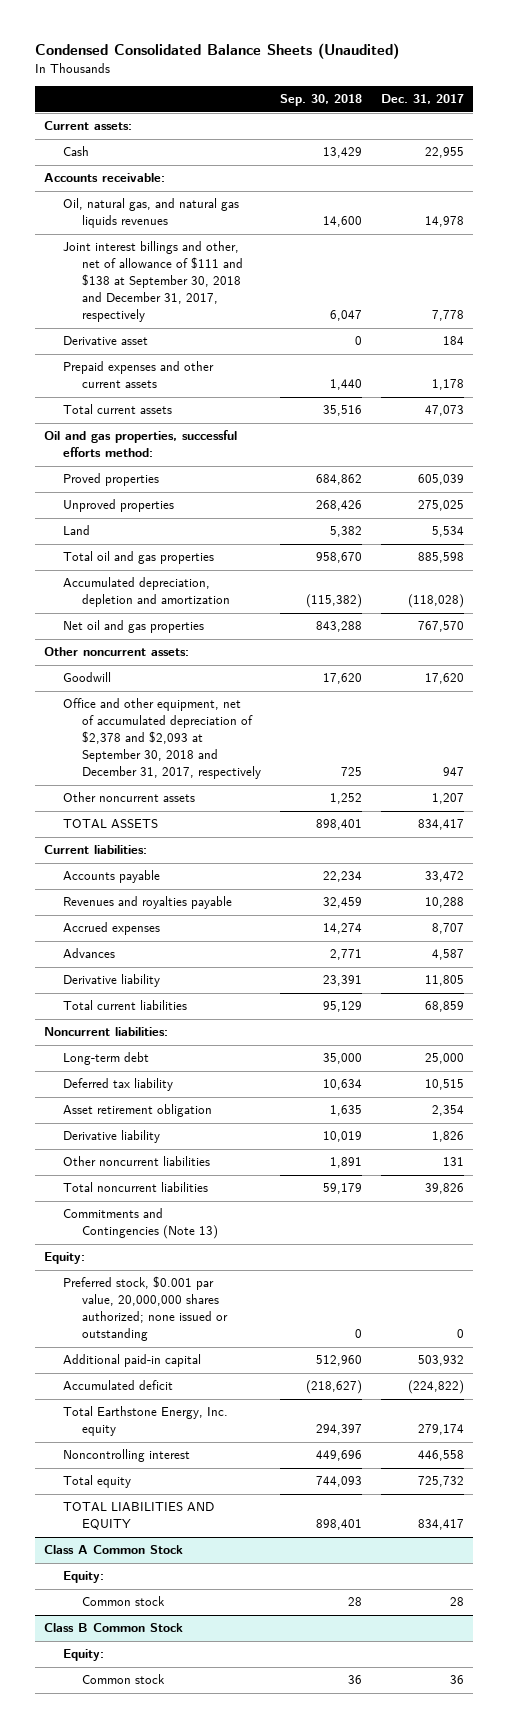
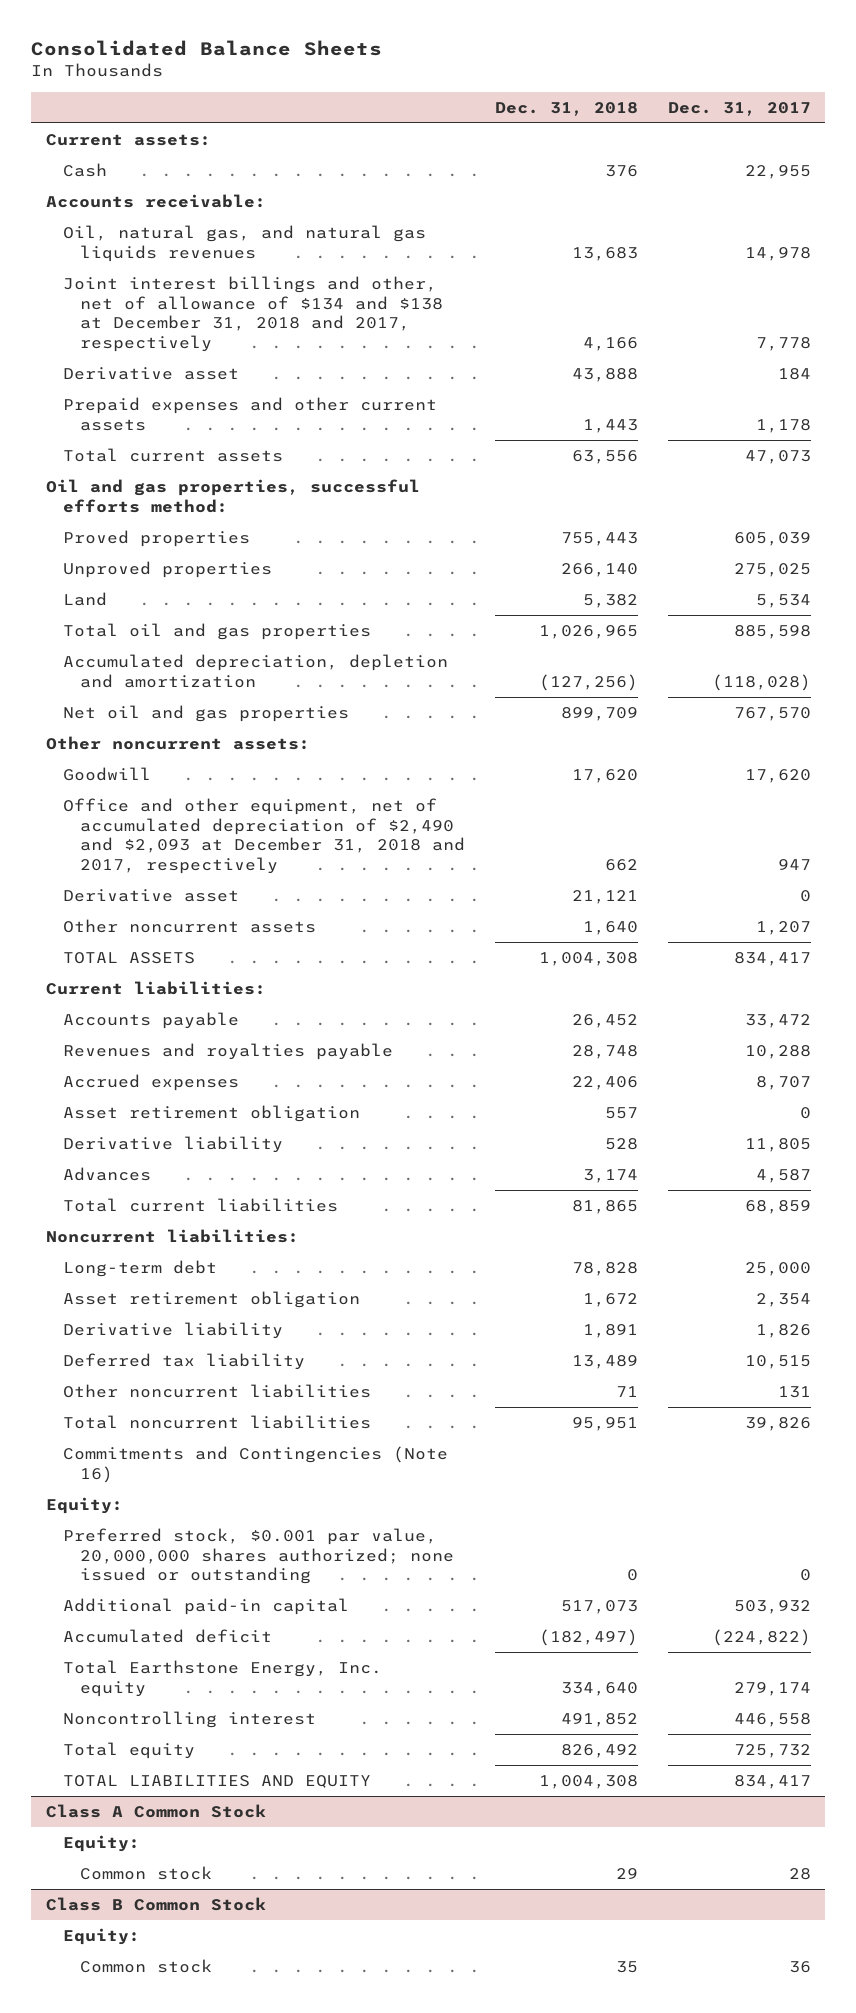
[34,43,399,60] Condensed Consolidated Balance Sheets (Unaudited) -> [31,40,383,57] Consolidated Balance Sheets
[279,94,362,107] Sep. 30, 2018 -> none
none -> [494,101,638,116] Dec. 31, 2018
[63,241,244,323] Joint interest billings and other, net of allowance of $111 and $138 at September 30, 2018 and December 31, 2017, respectively -> [63,275,444,352] Joint interest billings and other, net of allowance of $134 and $138 at December 31, 2018 and 2017, respectively
[63,698,262,780] Office and other equipment, net of accumulated depreciation of $2,378 and $2,093 at September 30, 2018 and December 31, 2017, respectively -> [63,797,466,874] Office and other equipment, net of accumulated depreciation of $2,490 and $2,093 at December 31, 2018 and 2017, respectively
none -> [63,888,240,902] Derivative asset
none -> [63,1104,361,1122] Asset retirement obligation
[63,948,116,959] Advances -> [63,1166,152,1181] Advances
[63,1078,174,1092] Deferred tax liability -> [63,1352,306,1370] Deferred tax liability
[63,1208,219,1240] Commitments and Contingencies (Note 13) -> [63,1445,449,1483] Commitments and Contingencies (Note 16)

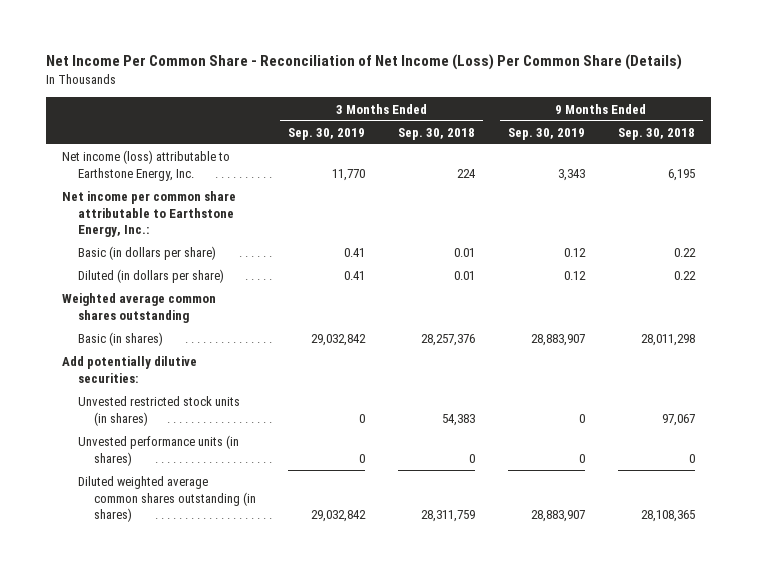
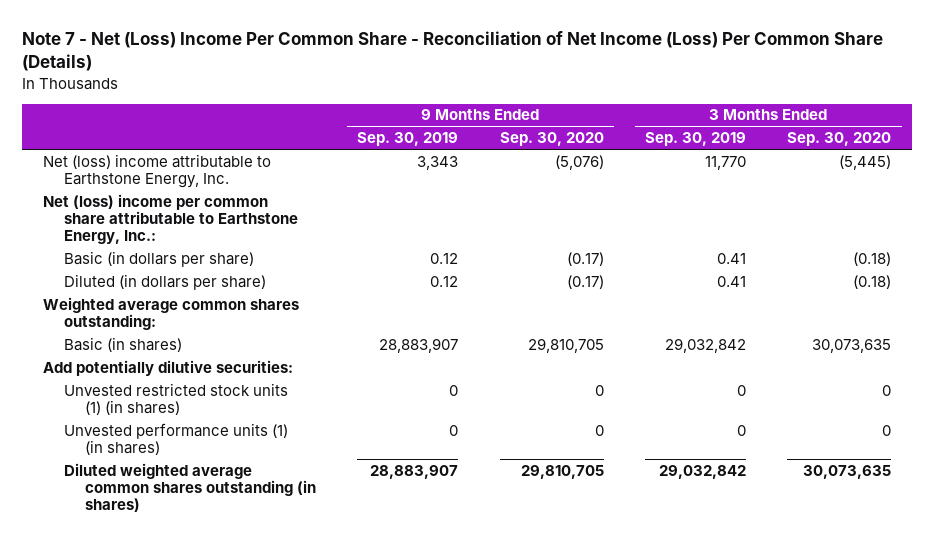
[45,54,682,71] Net Income Per Common Share - Reconciliation of Net Income (Loss) Per Common Share (Details) -> [22,31,884,72] Note 7 - Net (Loss) Income Per Common Share - Reconciliation of Net Income (Loss) Per Common Share (Details)
[398,127,476,140] Sep. 30, 2018 -> none
[617,127,695,140] Sep. 30, 2018 -> none
none -> [499,132,604,147] Sep. 30, 2020
none -> [787,132,892,147] Sep. 30, 2020
[62,150,231,181] Net income (loss) attributable to Earthstone Energy, Inc. -> [42,153,271,189] Net (loss) income attributable to Earthstone Energy, Inc.
[62,191,237,238] Net income per common share attributable to Earthstone Energy, Inc.: -> [42,193,298,245] Net (loss) income per common share attributable to Earthstone Energy, Inc.:
[62,293,217,323] Weighted average common shares outstanding -> [42,296,299,331] Weighted average common shares outstanding:
[77,396,240,426] Unvested restricted stock units (in shares) -> [63,382,288,416] Unvested restricted stock units (1) (in shares)
[77,435,239,466] Unvested performance units (in shares) -> [63,422,288,456] Unvested performance units (1) (in shares)

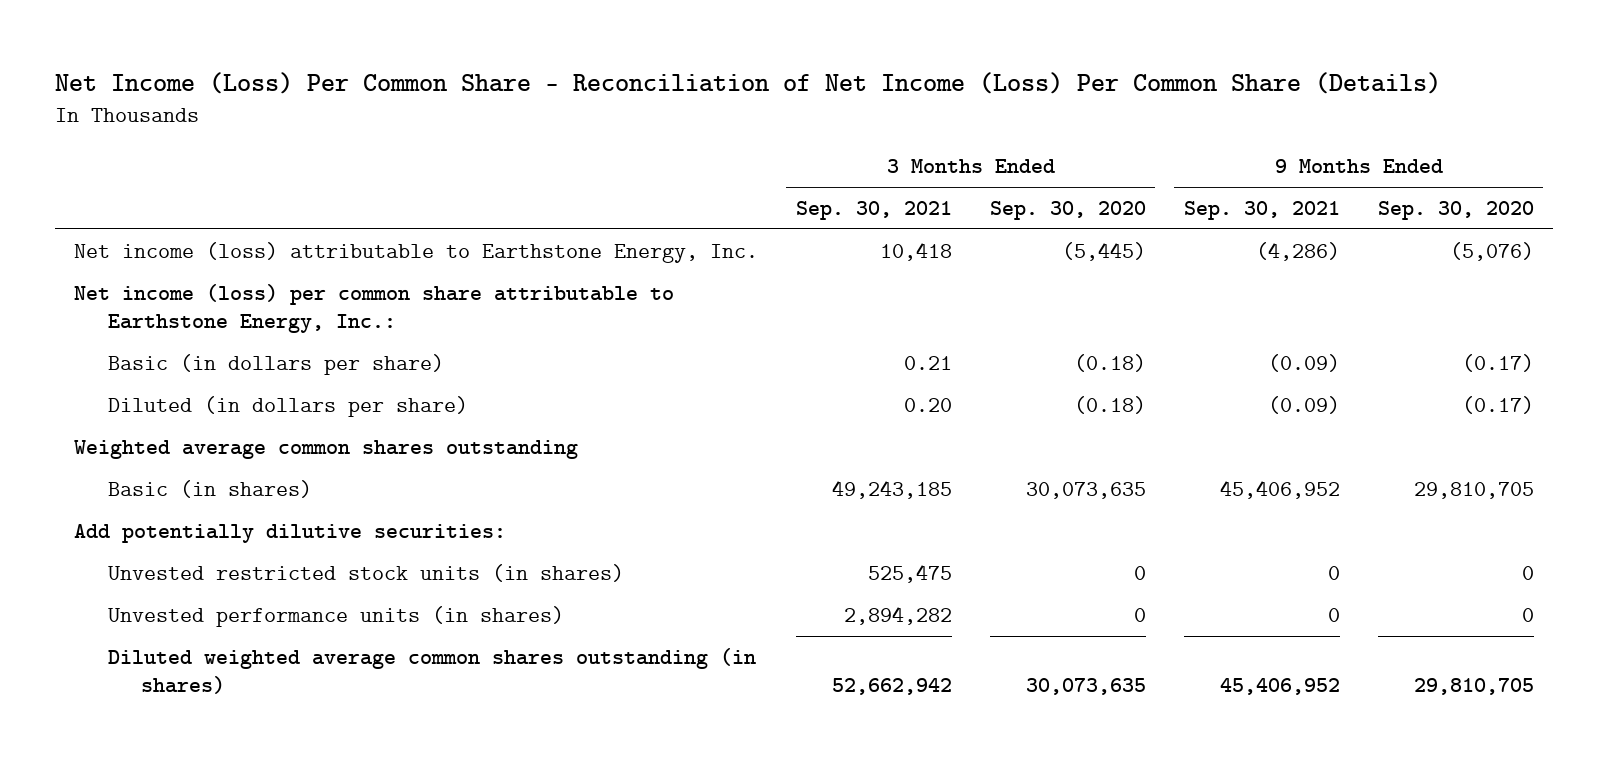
[22,31,884,72] Note 7 - Net (Loss) Income Per Common Share - Reconciliation of Net Income (Loss) Per Common Share (Details) -> [54,71,1441,94] Net Income (Loss) Per Common Share - Reconciliation of Net Income (Loss) Per Common Share (Details)
[357,132,459,147] Sep. 30, 2019 -> none
[645,132,747,147] Sep. 30, 2019 -> none
none -> [795,201,952,221] Sep. 30, 2021
none -> [1183,201,1340,221] Sep. 30, 2021
[42,153,271,189] Net (loss) income attributable to Earthstone Energy, Inc. -> [73,242,758,264] Net income (loss) attributable to Earthstone Energy, Inc.
[42,193,298,245] Net (loss) income per common share attributable to Earthstone Energy, Inc.: -> [73,284,674,333] Net income (loss) per common share attributable to Earthstone Energy, Inc.:
[42,296,299,331] Weighted average common shares outstanding: -> [73,440,578,460] Weighted average common shares outstanding
[63,382,288,416] Unvested restricted stock units (1) (in shares) -> [107,564,624,583] Unvested restricted stock units (in shares)
[63,422,288,456] Unvested performance units (1) (in shares) -> [107,606,564,628] Unvested performance units (in shares)

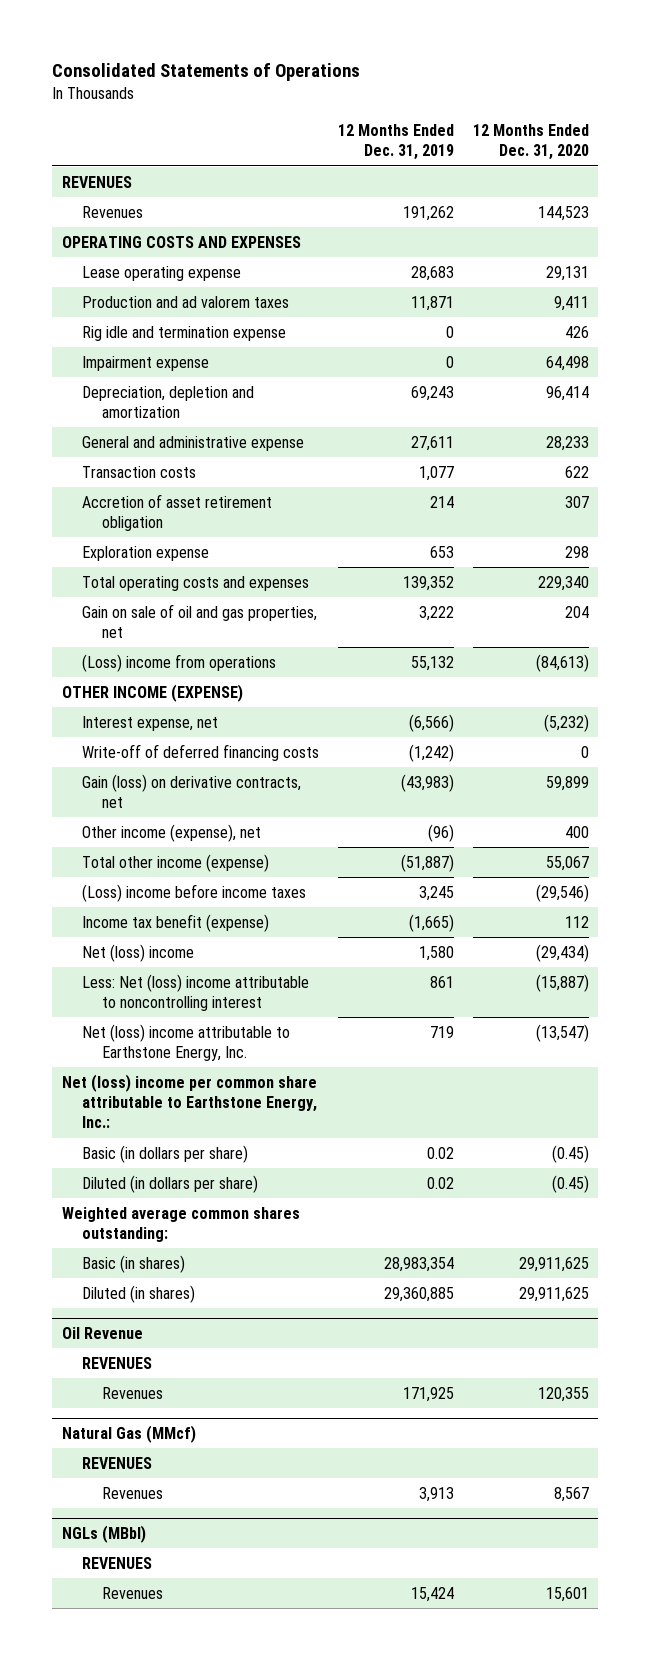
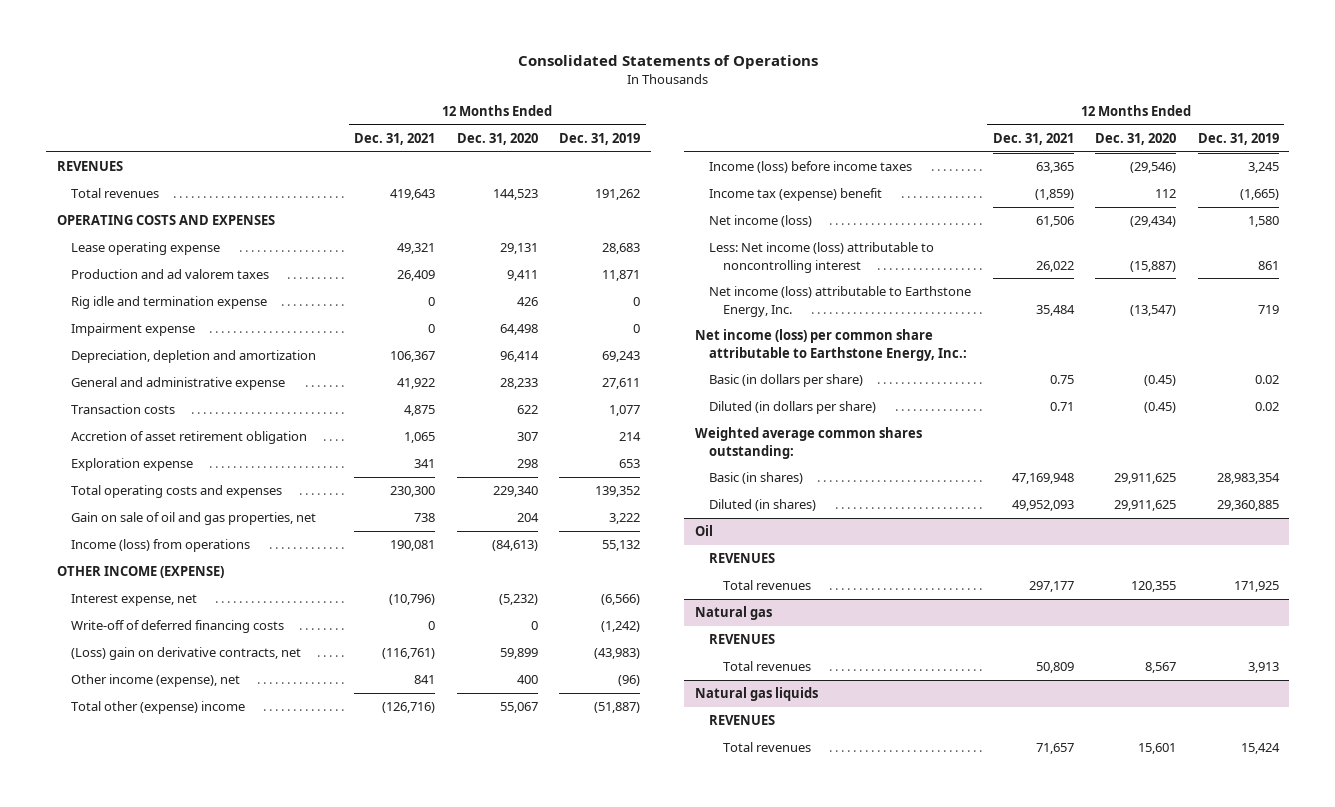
none -> [354,133,436,146] Dec. 31, 2021
[81,205,143,218] Revenues -> [70,188,159,199] Total revenues
[81,653,276,672] (Loss) income from operations -> [70,539,250,553] Income (loss) from operations
[81,773,301,809] Gain (loss) on derivative contracts, net -> [70,647,301,661] (Loss) gain on derivative contracts, net
[81,853,269,872] Total other income (expense) -> [70,701,245,715] Total other (expense) income
[81,883,306,902] (Loss) income before income taxes -> [709,161,913,174] Income (loss) before income taxes
[81,913,269,932] Income tax benefit (expense) -> [709,188,883,202] Income tax (expense) benefit
[81,943,194,962] Net (loss) income -> [709,215,813,228] Net income (loss)
[81,973,309,1012] Less: Net (loss) income attributable to noncontrolling interest -> [709,242,935,273] Less: Net income (loss) attributable to noncontrolling interest
[81,1023,290,1062] Net (loss) income attributable to Earthstone Energy, Inc. -> [709,286,972,317] Net income (loss) attributable to Earthstone Energy, Inc.
[61,1073,317,1129] Net (loss) income per common share attributable to Earthstone Energy, Inc.: -> [694,329,968,361] Net income (loss) per common share attributable to Earthstone Energy, Inc.:
[61,1326,143,1339] Oil Revenue -> [694,525,713,537] Oil
[101,1386,163,1399] Revenues -> [723,580,812,591] Total revenues
[61,1424,196,1443] Natural Gas (MMcf) -> [694,606,772,621] Natural gas
[101,1486,163,1499] Revenues -> [723,661,812,672] Total revenues
[61,1524,146,1543] NGLs (MBbl) -> [694,687,818,702] Natural gas liquids
[101,1586,163,1599] Revenues -> [723,742,812,753] Total revenues

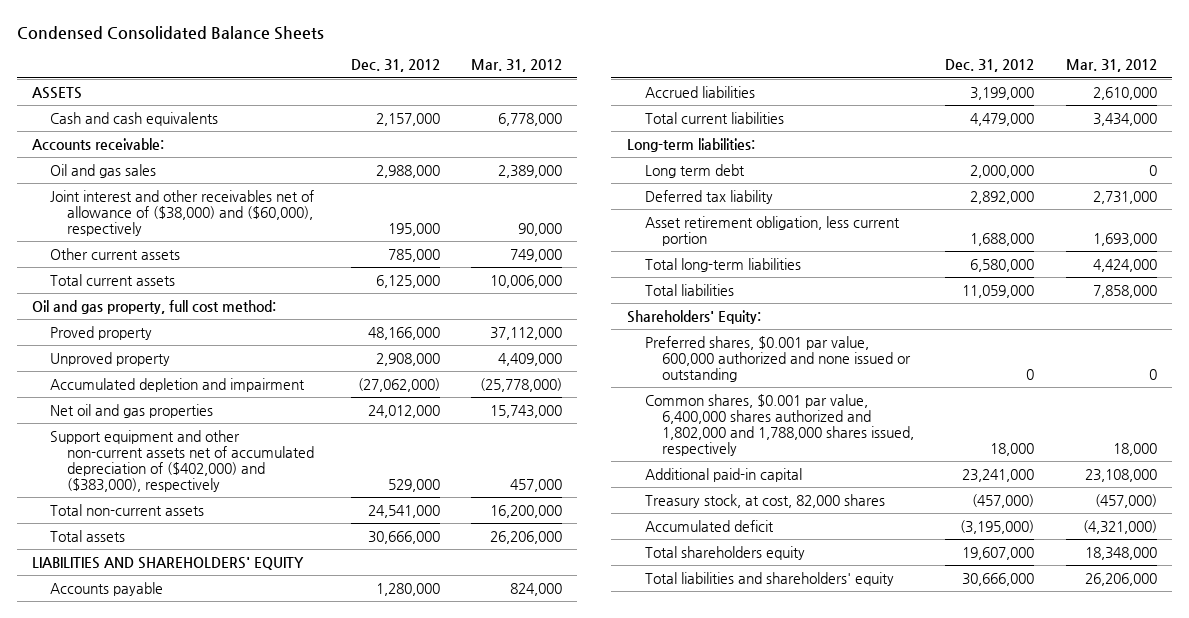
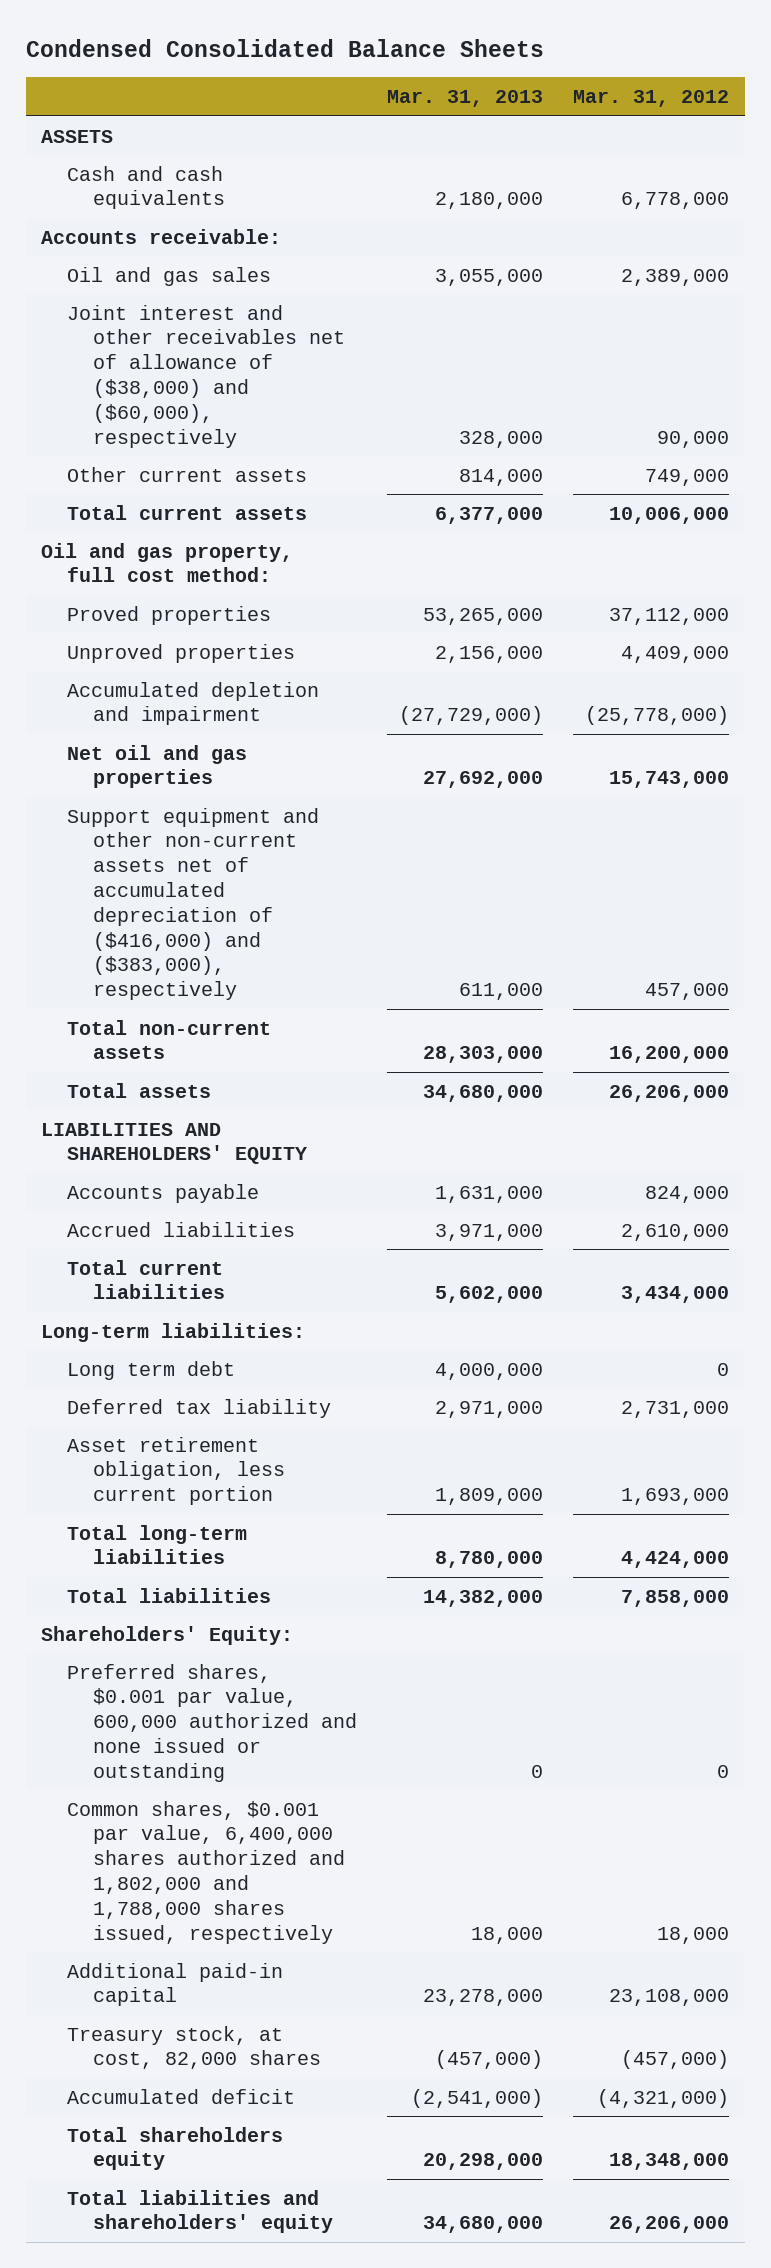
[350,59,440,73] Dec. 31, 2012 -> none
none -> [387,90,544,108] Mar. 31, 2013
[49,325,152,340] Proved property -> [67,605,272,625] Proved properties
[49,351,170,366] Unproved property -> [67,643,296,663] Unproved properties
[49,429,315,492] Support equipment and other non-current assets net of accumulated depreciation of ($402,000) and ($383,000), respectively -> [67,807,320,1001] Support equipment and other non-current assets net of accumulated depreciation of ($416,000) and ($383,000), respectively

